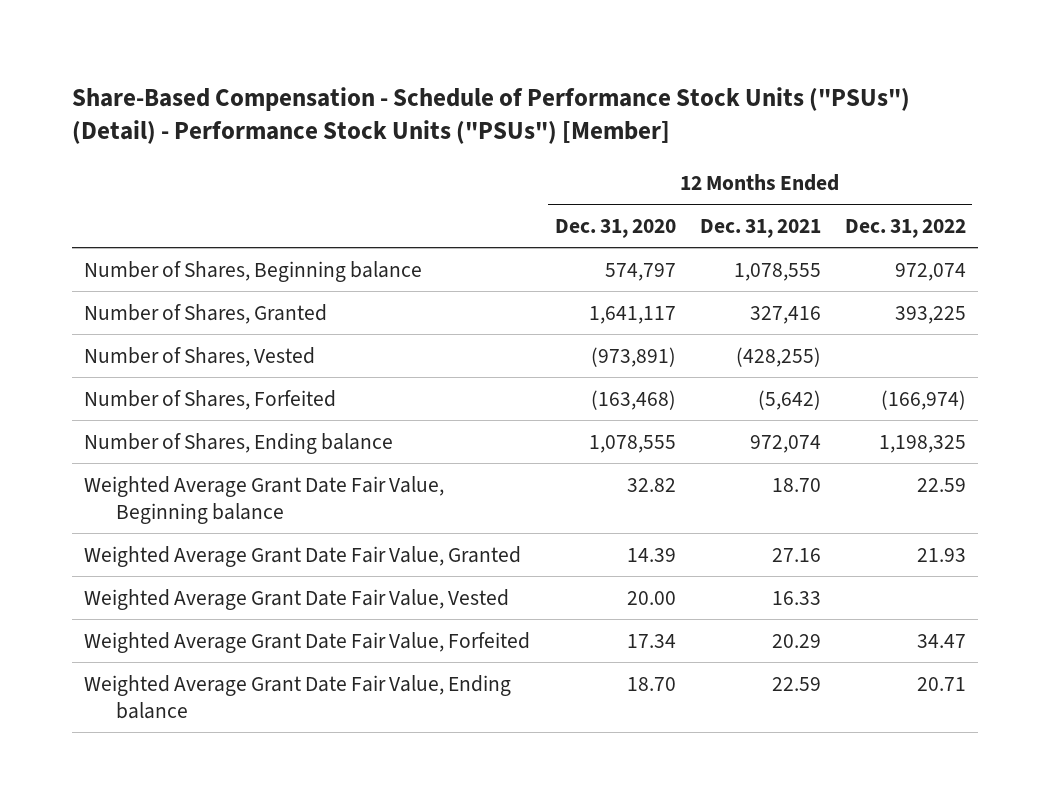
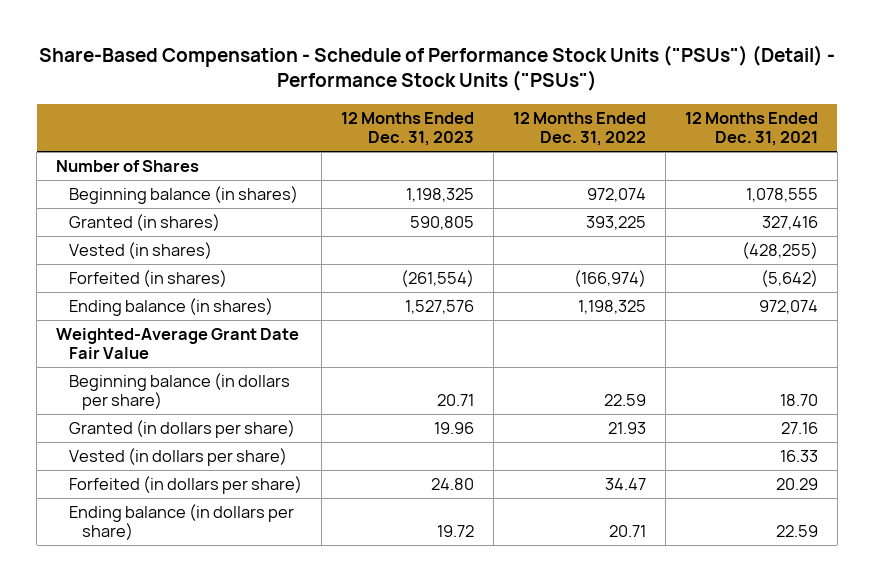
[72,86,911,145] Share-Based Compensation - Schedule of Performance Stock Units ("PSUs") (Detail) - Performance Stock Units ("PSUs") [Member] -> [38,45,835,92] Share-Based Compensation - Schedule of Performance Stock Units ("PSUs") (Detail) - Performance Stock Units ("PSUs")
[554,218,676,238] Dec. 31, 2020 -> none
none -> [341,111,475,147] 12 Months Ended Dec. 31, 2023
none -> [56,159,200,172] Number of Shares
[84,260,423,282] Number of Shares, Beginning balance -> [69,185,299,204] Beginning balance (in shares)
[84,303,328,324] Number of Shares, Granted -> [69,213,221,231] Granted (in shares)
[84,346,316,367] Number of Shares, Vested -> [69,241,213,259] Vested (in shares)
[84,389,337,410] Number of Shares, Forfeited -> [69,269,228,287] Forfeited (in shares)
[84,432,394,454] Number of Shares, Ending balance -> [69,297,274,316] Ending balance (in shares)
none -> [56,327,300,360] Weighted-Average Grant Date Fair Value
[84,475,445,524] Weighted Average Grant Date Fair Value, Beginning balance -> [69,372,291,411] Beginning balance (in dollars per share)
[84,545,522,567] Weighted Average Grant Date Fair Value, Granted -> [69,419,296,438] Granted (in dollars per share)
[84,588,510,610] Weighted Average Grant Date Fair Value, Vested -> [69,447,288,466] Vested (in dollars per share)
[84,631,531,653] Weighted Average Grant Date Fair Value, Forfeited -> [69,475,303,494] Forfeited (in dollars per share)
[84,674,512,719] Weighted Average Grant Date Fair Value, Ending balance -> [69,503,295,541] Ending balance (in dollars per share)

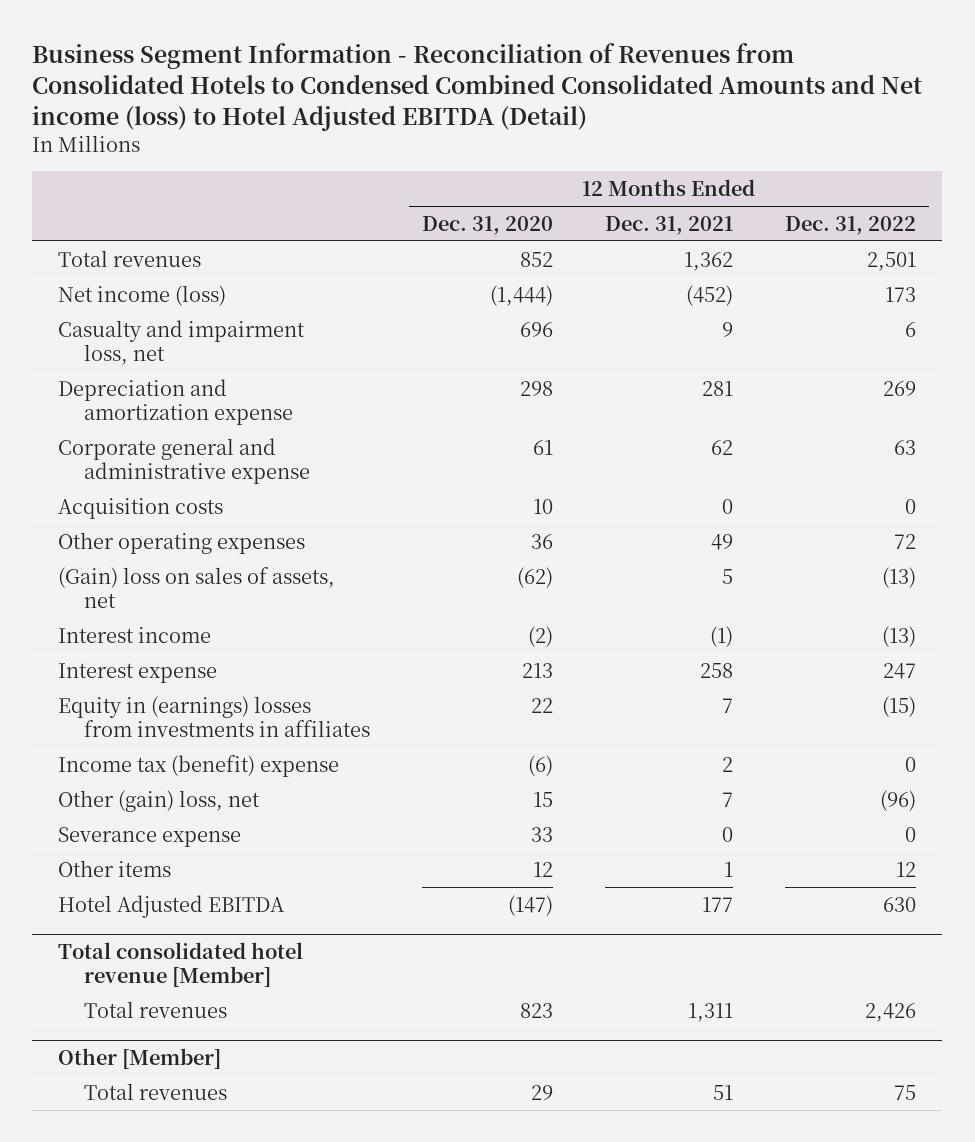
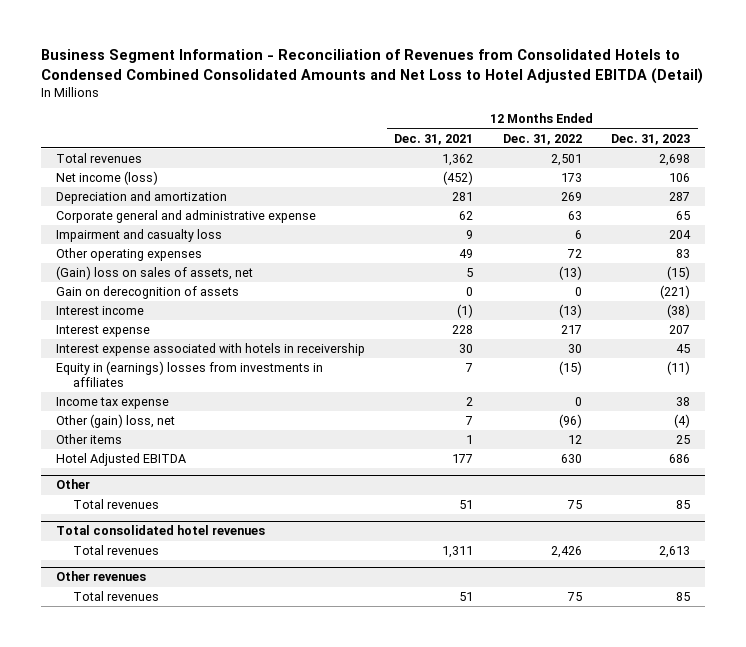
[32,43,923,131] Business Segment Information - Reconciliation of Revenues from Consolidated Hotels to Condensed Combined Consolidated Amounts and Net income (loss) to Hotel Adjusted EBITDA (Detail) -> [41,49,704,84] Business Segment Information - Reconciliation of Revenues from Consolidated Hotels to Condensed Combined Consolidated Amounts and Net Loss to Hotel Adjusted EBITDA (Detail)
[421,215,553,235] Dec. 31, 2020 -> none
none -> [611,133,691,145] Dec. 31, 2023
[58,319,306,365] Casualty and impairment loss, net -> none
[58,378,293,425] Depreciation and amortization expense -> [55,191,227,205] Depreciation and amortization
[58,497,224,519] Acquisition costs -> none
none -> [55,229,222,243] Impairment and casualty loss
none -> [55,286,239,300] Gain on derecognition of assets
[699,662,733,678] 258 -> [452,325,474,335] 228
[883,662,917,679] 247 -> [560,325,582,335] 217
none -> [55,343,365,357] Interest expense associated with hotels in receivership
[58,754,340,777] Income tax (benefit) expense -> [55,397,169,410] Income tax expense
[58,826,242,847] Severance expense -> none
none -> [55,479,90,490] Other
none -> [72,499,159,510] Total revenues
[58,941,304,987] Total consolidated hotel revenue [Member] -> [55,525,265,536] Total consolidated hotel revenues
[58,1047,222,1069] Other [Member] -> [55,571,146,582] Other revenues

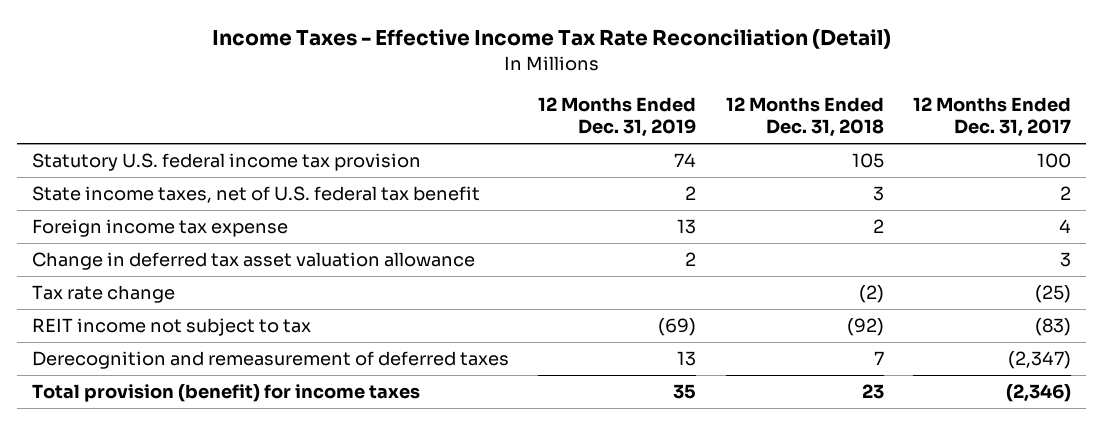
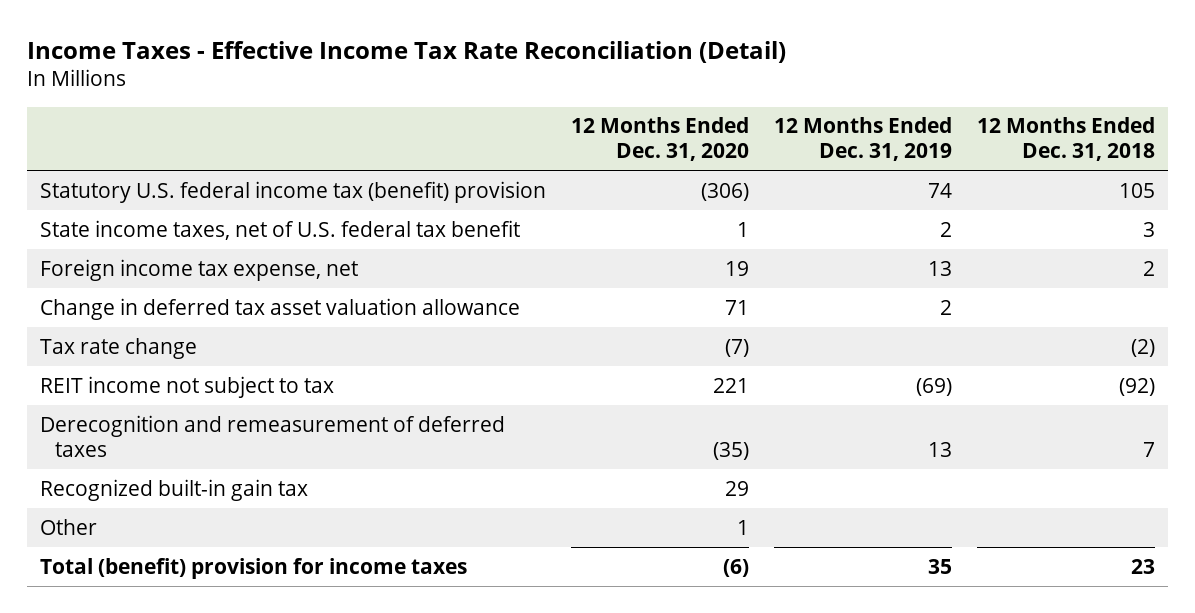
[913,96,1072,138] 12 Months Ended Dec. 31, 2017 -> none
none -> [570,117,749,162] 12 Months Ended Dec. 31, 2020
[31,153,421,172] Statutory U.S. federal income tax provision -> [39,180,546,203] Statutory U.S. federal income tax (benefit) provision
[31,219,288,238] Foreign income tax expense -> [39,258,358,281] Foreign income tax expense, net
none -> [39,478,308,501] Recognized built-in gain tax
none -> [39,518,97,535] Other
[31,384,420,403] Total provision (benefit) for income taxes -> [39,557,467,579] Total (benefit) provision for income taxes

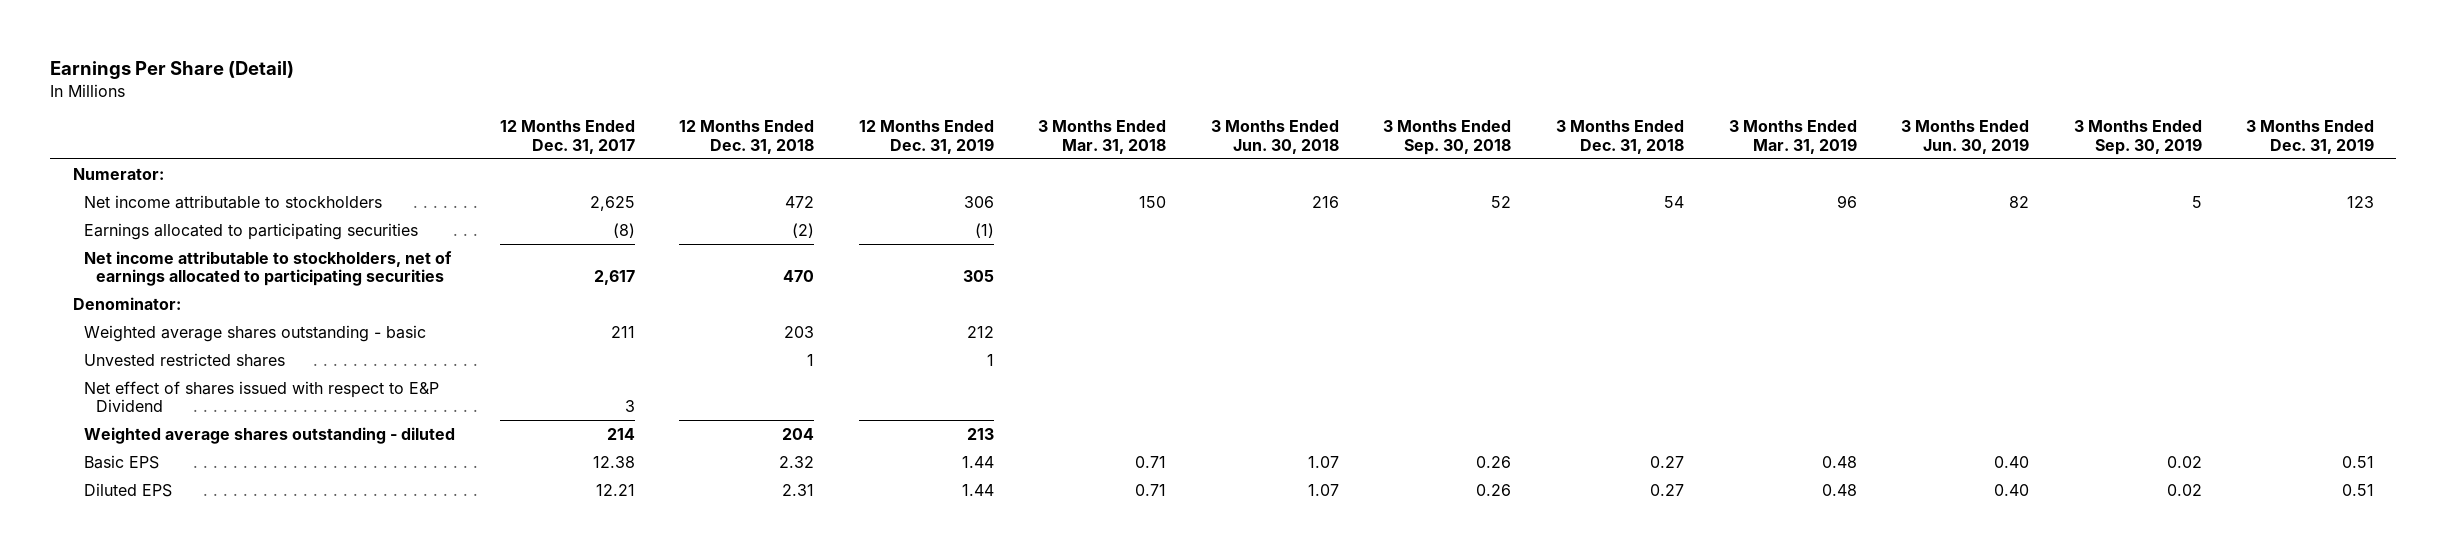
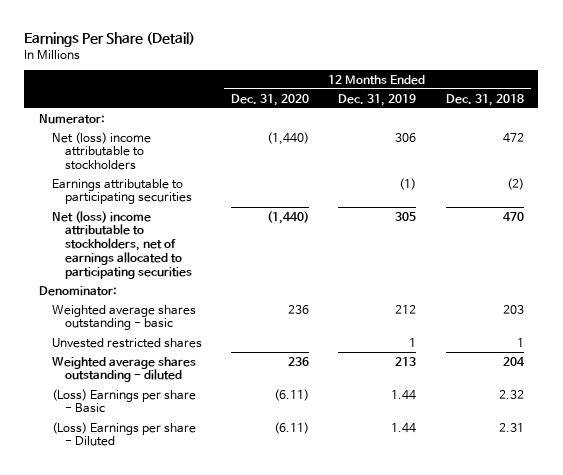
[499,120,635,154] 12 Months Ended Dec. 31, 2017 -> none
[1038,120,1167,154] 3 Months Ended Mar. 31, 2018 -> none
[1210,120,1339,154] 3 Months Ended Jun. 30, 2018 -> none
[1383,120,1512,155] 3 Months Ended Sep. 30, 2018 -> none
[1556,120,1685,154] 3 Months Ended Dec. 31, 2018 -> none
[1728,120,1857,154] 3 Months Ended Mar. 31, 2019 -> none
[1901,120,2030,154] 3 Months Ended Jun. 30, 2019 -> none
[2073,120,2202,155] 3 Months Ended Sep. 30, 2019 -> none
[2246,120,2375,154] 3 Months Ended Dec. 31, 2019 -> none
none -> [231,93,310,106] Dec. 31, 2020
[84,194,383,209] Net income attributable to stockholders -> [52,131,152,171] Net (loss) income attributable to stockholders
[84,222,419,240] Earnings allocated to participating securities -> [52,178,193,205] Earnings attributable to participating securities
[84,250,453,287] Net income attributable to stockholders, net of earnings allocated to participating securities -> [52,210,193,280] Net (loss) income attributable to stockholders, net of earnings allocated to participating securities
[84,380,440,413] Net effect of shares issued with respect to E&P Dividend -> none
[84,454,160,469] Basic EPS -> [52,388,197,414] (Loss) Earnings per share - Basic
[84,482,173,497] Diluted EPS -> [52,421,197,447] (Loss) Earnings per share - Diluted

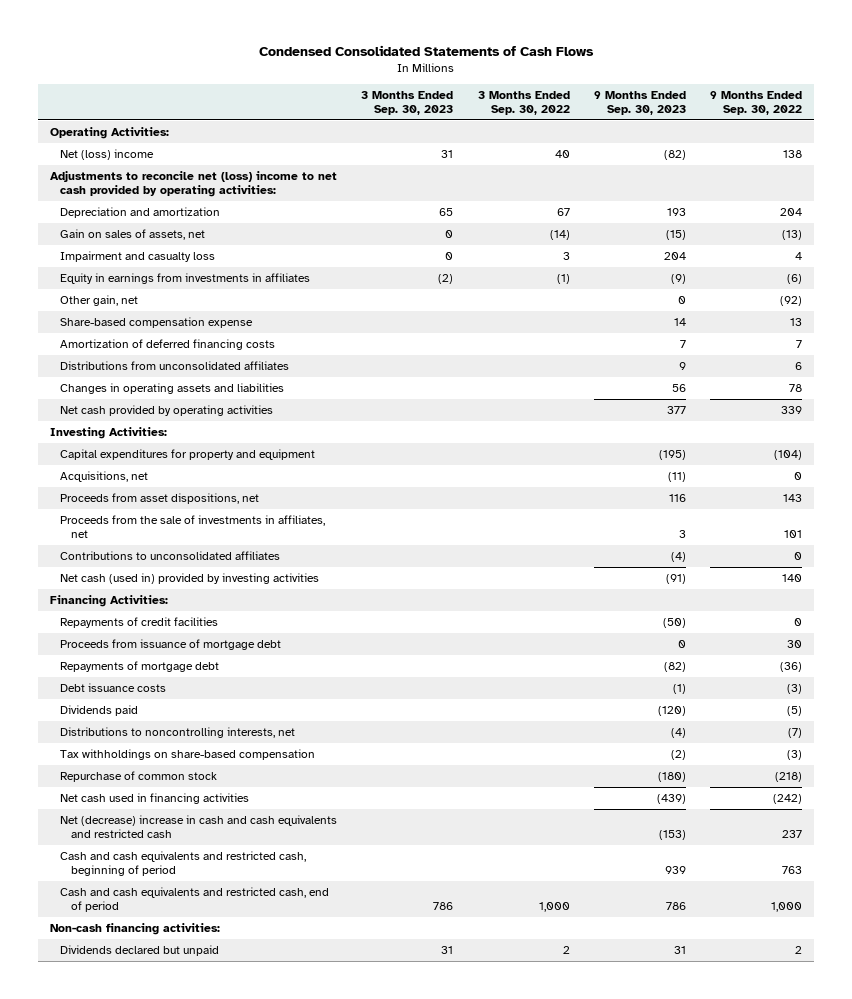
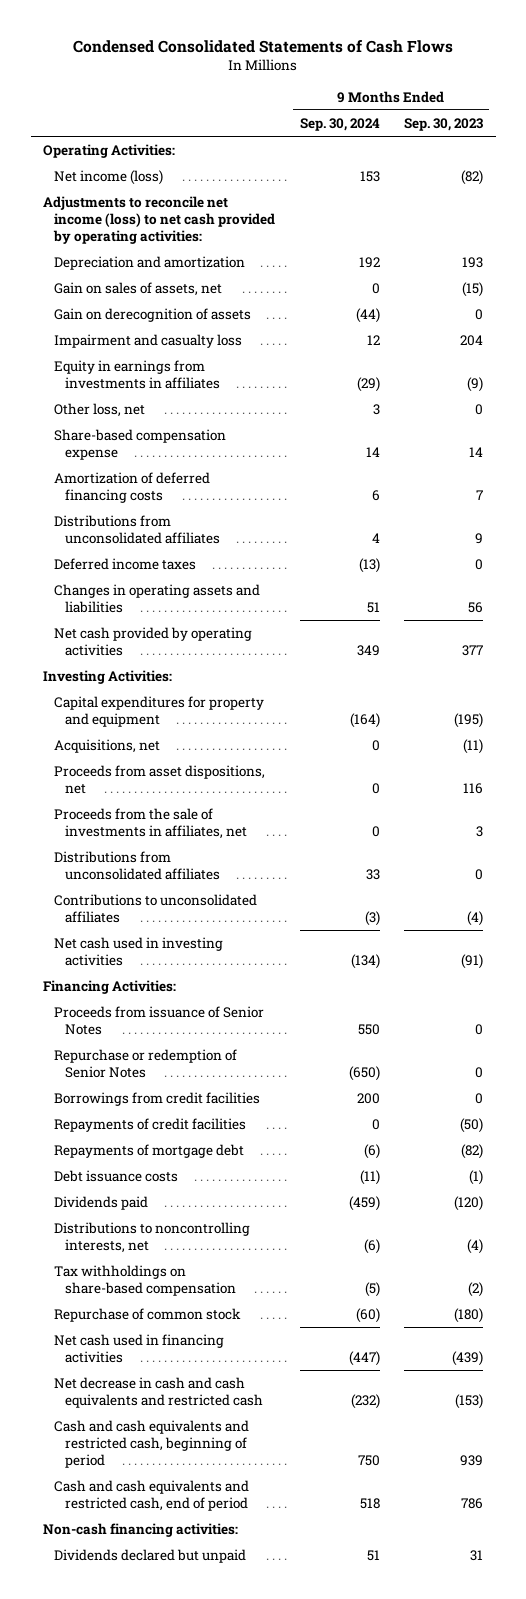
[361,91,454,116] 3 Months Ended Sep. 30, 2023 -> none
[477,91,570,116] 3 Months Ended Sep. 30, 2022 -> none
[710,91,803,116] 9 Months Ended Sep. 30, 2022 -> none
none -> [299,117,380,131] Sep. 30, 2024
[60,148,155,160] Net (loss) income -> [53,170,163,186] Net income (loss)
[49,170,337,197] Adjustments to reconcile net (loss) income to net cash provided by operating activities: -> [42,196,275,244] Adjustments to reconcile net income (loss) to net cash provided by operating activities:
none -> [53,308,251,323] Gain on derecognition of assets
[60,294,139,306] Other gain, net -> [53,403,145,418] Other loss, net
none -> [53,558,196,571] Deferred income taxes
none -> [53,851,220,880] Distributions from unconsolidated affiliates
[60,572,320,584] Net cash (used in) provided by investing activities -> [53,937,223,966] Net cash used in investing activities
none -> [53,1006,264,1035] Proceeds from issuance of Senior Notes
none -> [53,1049,237,1078] Repurchase or redemption of Senior Notes
none -> [53,1092,260,1107] Borrowings from credit facilities
[60,638,282,650] Proceeds from issuance of mortgage debt -> none
[60,814,338,838] Net (decrease) increase in cash and cash equivalents and restricted cash -> [53,1377,263,1408] Net decrease in cash and cash equivalents and restricted cash

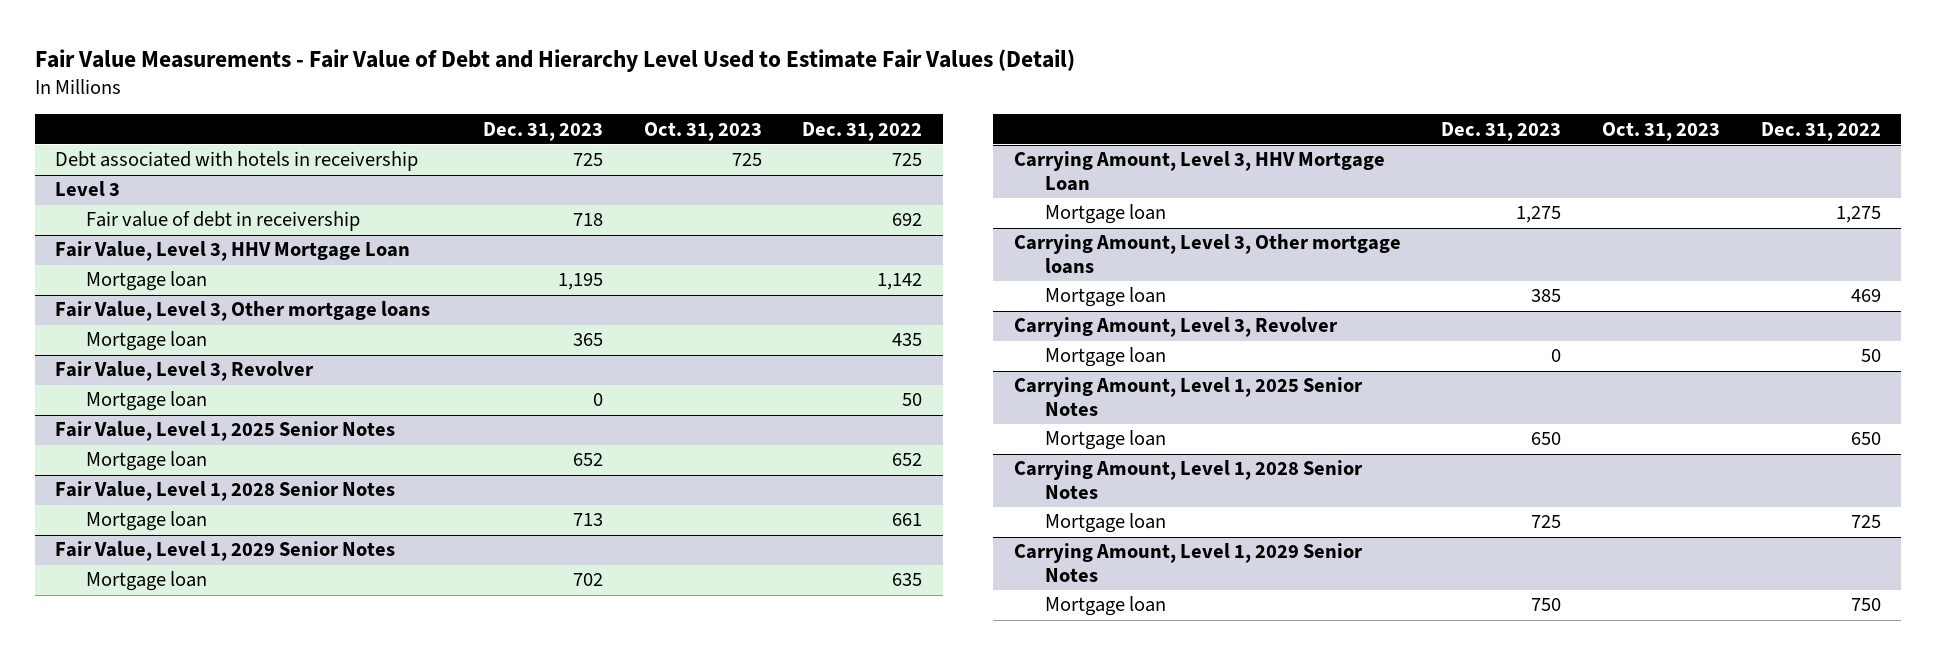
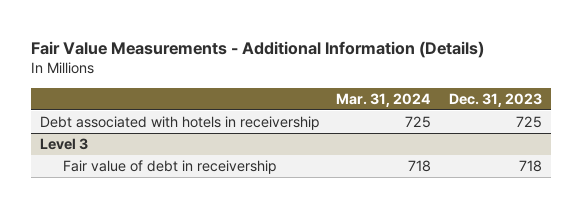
[35,48,1076,72] Fair Value Measurements - Fair Value of Debt and Hierarchy Level Used to Estimate Fair Values (Detail) -> [30,40,484,58] Fair Value Measurements - Additional Information (Details)
[643,121,762,141] Oct. 31, 2023 -> none
[802,121,923,141] Dec. 31, 2022 -> none
none -> [336,92,432,107] Mar. 31, 2024
[55,241,411,262] Fair Value, Level 3, HHV Mortgage Loan -> none
[86,271,208,292] Mortgage loan -> none
[55,301,431,322] Fair Value, Level 3, Other mortgage loans -> none
[86,331,208,352] Mortgage loan -> none
[55,361,315,382] Fair Value, Level 3, Revolver -> none
[86,391,208,412] Mortgage loan -> none
[55,421,396,442] Fair Value, Level 1, 2025 Senior Notes -> none
[86,451,208,472] Mortgage loan -> none
[55,481,396,502] Fair Value, Level 1, 2028 Senior Notes -> none
[86,511,208,532] Mortgage loan -> none
[55,541,396,562] Fair Value, Level 1, 2029 Senior Notes -> none
[86,571,208,592] Mortgage loan -> none
[1013,151,1385,192] Carrying Amount, Level 3, HHV Mortgage Loan -> none
[1044,204,1166,225] Mortgage loan -> none
[1013,234,1401,275] Carrying Amount, Level 3, Other mortgage loans -> none
[1044,287,1166,308] Mortgage loan -> none
[1013,317,1338,338] Carrying Amount, Level 3, Revolver -> none
[1044,347,1166,368] Mortgage loan -> none
[1013,377,1363,417] Carrying Amount, Level 1, 2025 Senior Notes -> none
[1044,430,1166,451] Mortgage loan -> none
[1013,460,1363,500] Carrying Amount, Level 1, 2028 Senior Notes -> none
[1044,513,1166,534] Mortgage loan -> none
[1013,543,1363,583] Carrying Amount, Level 1, 2029 Senior Notes -> none
[1044,596,1166,617] Mortgage loan -> none

